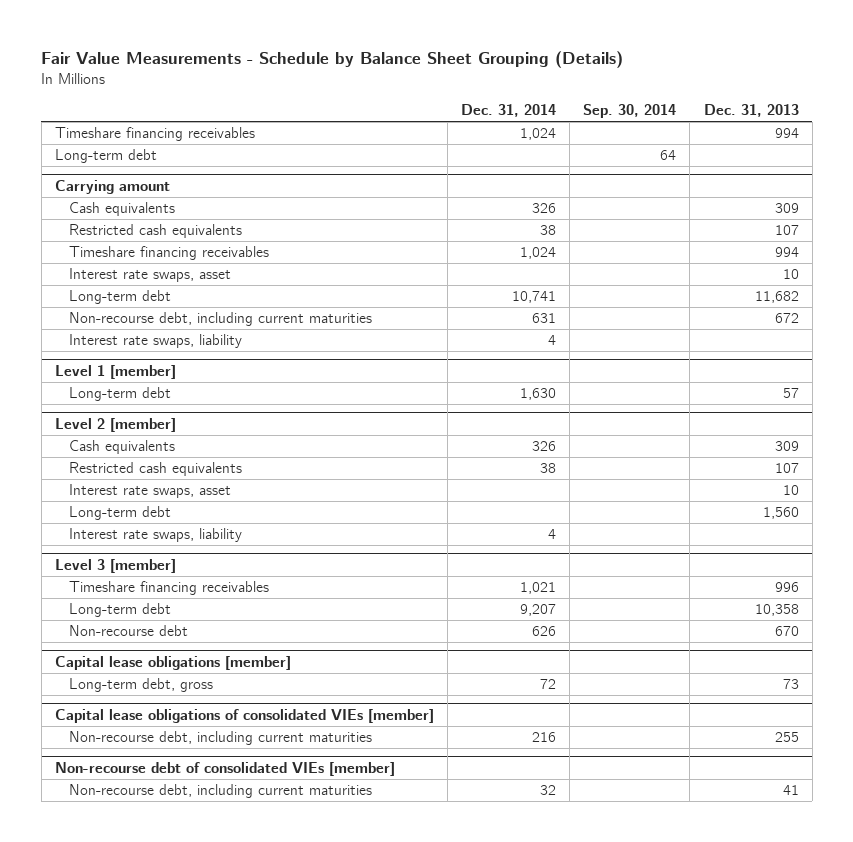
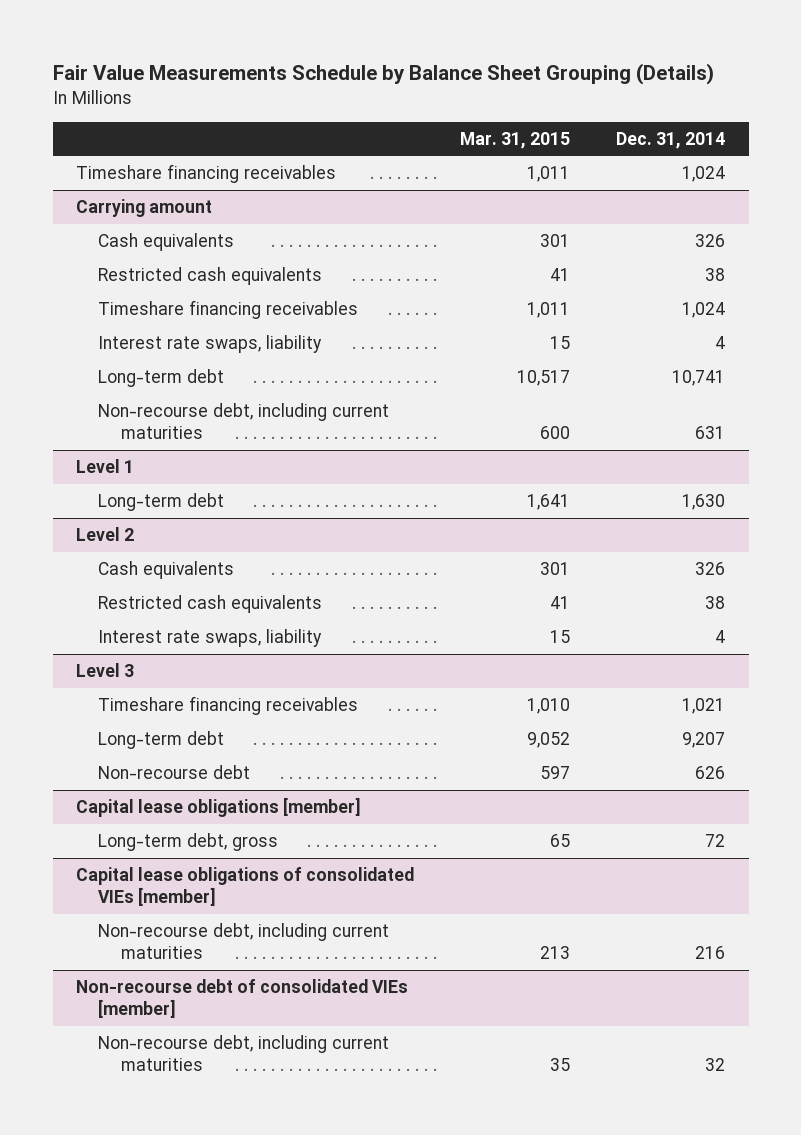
[41,51,624,69] Fair Value Measurements - Schedule by Balance Sheet Grouping (Details) -> [52,63,714,86] Fair Value Measurements Schedule by Balance Sheet Grouping (Details)
[583,104,677,119] Sep. 30, 2014 -> none
[703,104,799,118] Dec. 31, 2013 -> none
none -> [460,131,571,149] Mar. 31, 2015
[54,149,157,164] Long-term debt -> none
[69,268,232,283] Interest rate swaps, asset -> none
[69,334,243,349] Interest rate swaps, liability -> [98,335,323,354] Interest rate swaps, liability
[54,365,176,380] Level 1 [member] -> [75,459,134,474] Level 1
[54,418,176,433] Level 2 [member] -> [75,527,134,542] Level 2
[69,484,232,499] Interest rate swaps, asset -> none
[69,506,172,521] Long-term debt -> none
[54,559,176,574] Level 3 [member] -> [75,663,134,678] Level 3

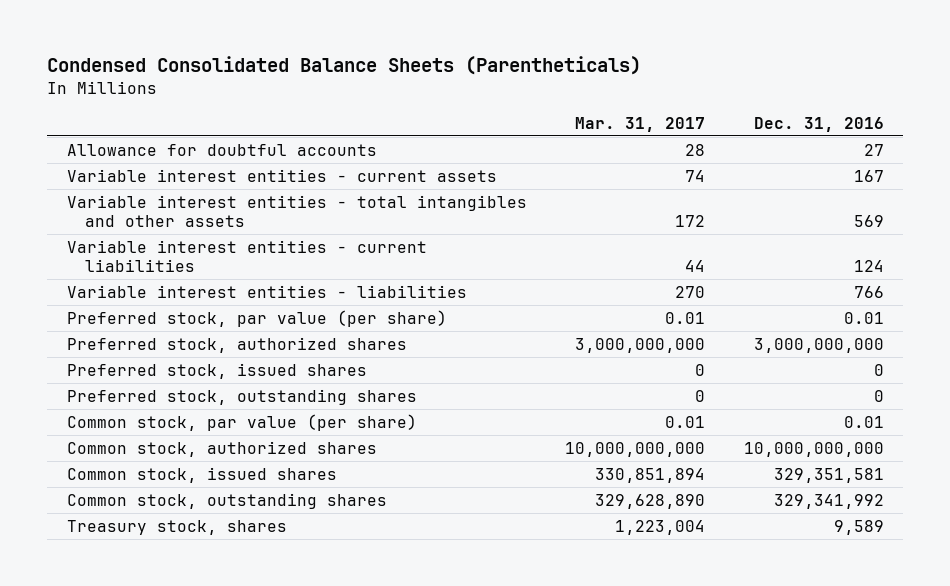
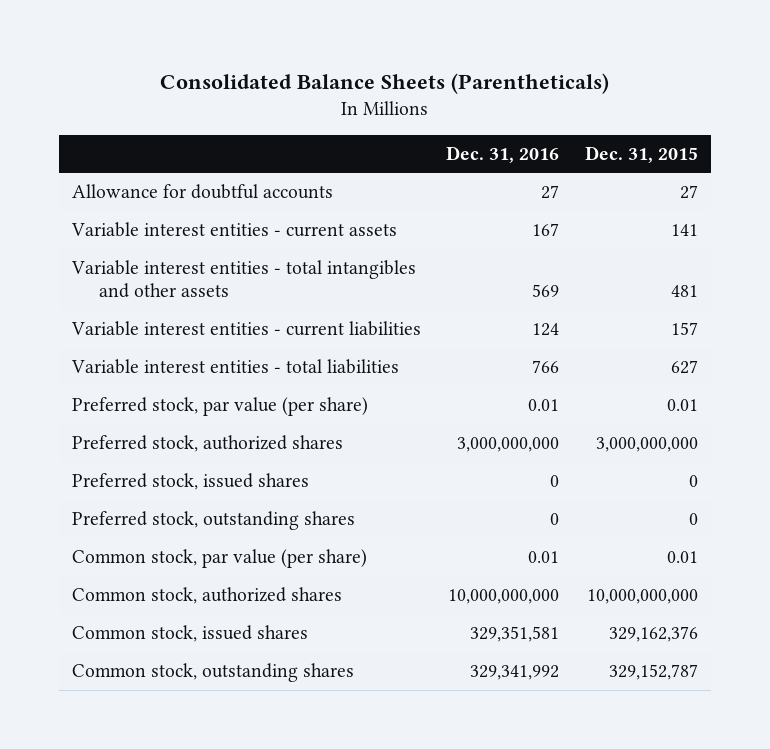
[47,56,642,76] Condensed Consolidated Balance Sheets (Parentheticals) -> [159,73,609,95] Consolidated Balance Sheets (Parentheticals)
[575,116,706,132] Mar. 31, 2017 -> none
none -> [584,145,698,163] Dec. 31, 2015
[66,284,467,298] Variable interest entities - liabilities -> [70,359,399,375] Variable interest entities - total liabilities
[66,519,287,535] Treasury stock, shares -> none

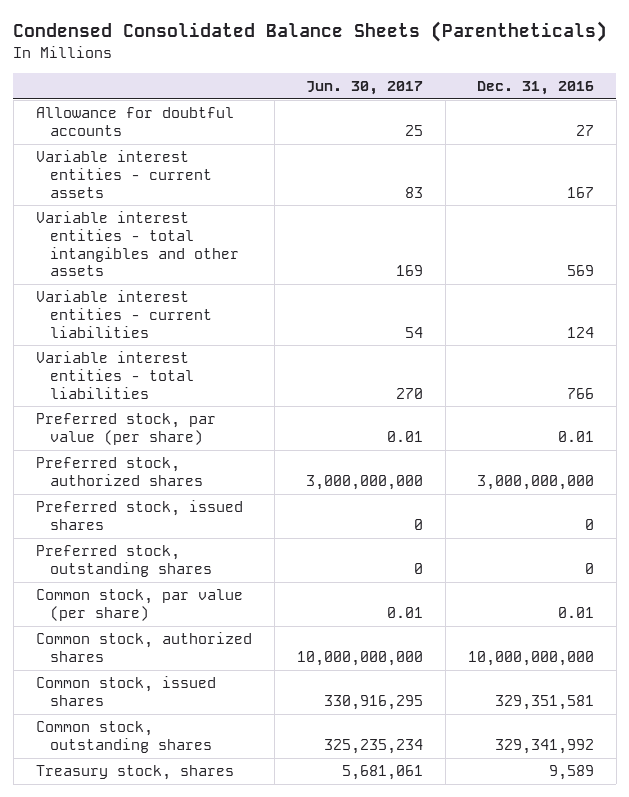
[159,73,609,95] Consolidated Balance Sheets (Parentheticals) -> [13,21,608,43] Condensed Consolidated Balance Sheets (Parentheticals)
[584,145,698,163] Dec. 31, 2015 -> none
none -> [305,81,423,96] Jun. 30, 2017
none -> [35,765,234,781] Treasury stock, shares

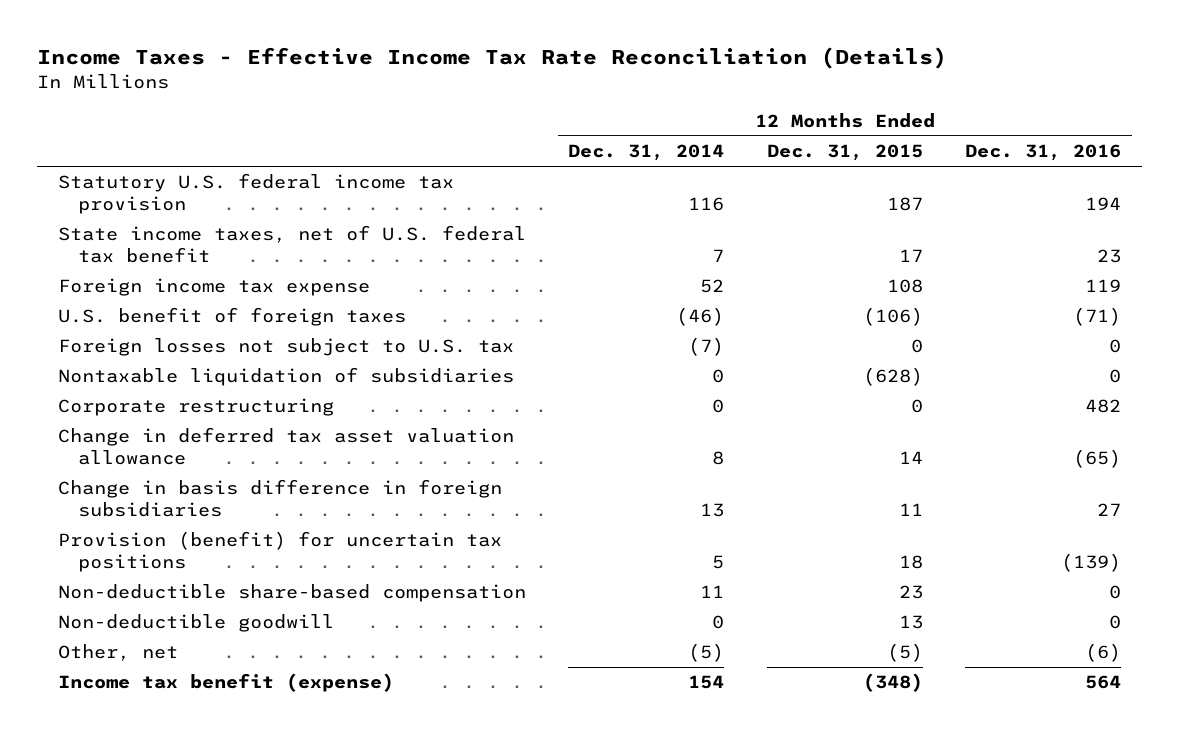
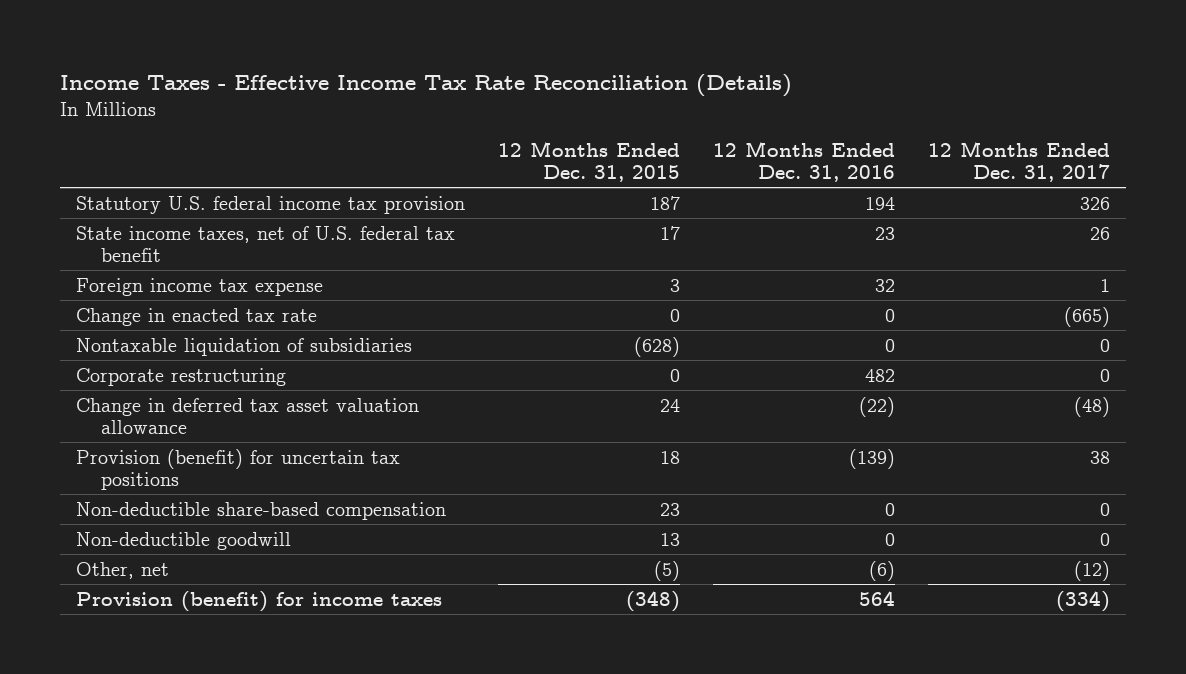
[568,144,725,162] Dec. 31, 2014 -> none
none -> [927,140,1110,182] 12 Months Ended Dec. 31, 2017
[58,307,407,327] U.S. benefit of foreign taxes -> none
[58,338,515,357] Foreign losses not subject to U.S. tax -> none
[886,279,923,294] 108 -> [670,278,681,292] 3
[1084,279,1121,293] 119 -> [874,278,895,292] 32
none -> [76,307,318,326] Change in enacted tax rate
[58,479,503,518] Change in basis difference in foreign subsidiaries -> none
[898,451,923,465] 14 -> [660,398,681,412] 24
[1072,449,1121,469] (65) -> [858,396,895,417] (22)
[58,673,395,693] Income tax benefit (expense) -> [76,590,443,612] Provision (benefit) for income taxes

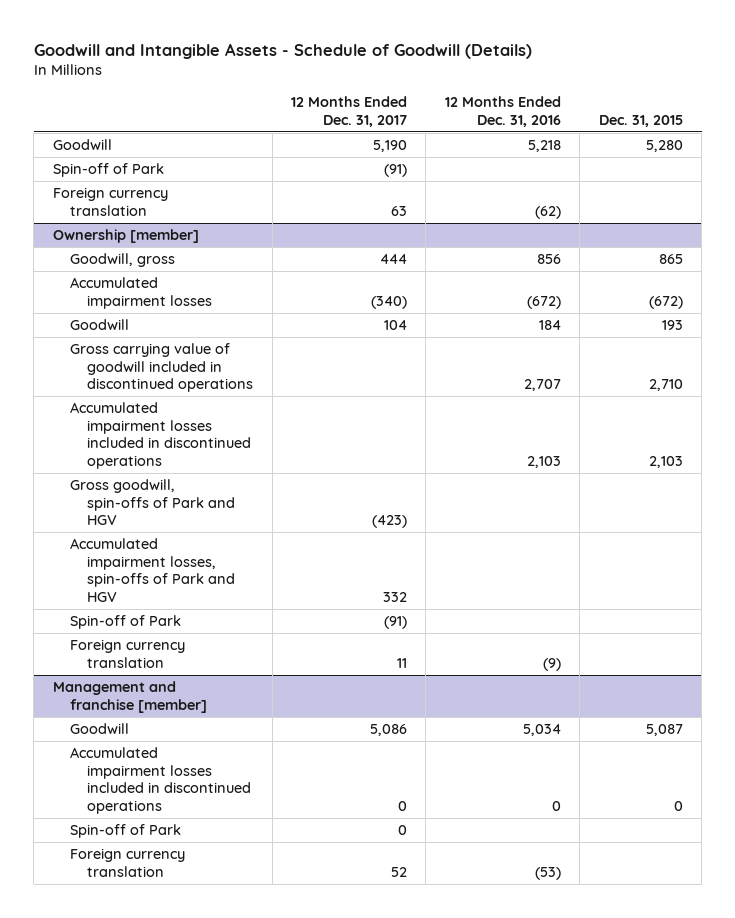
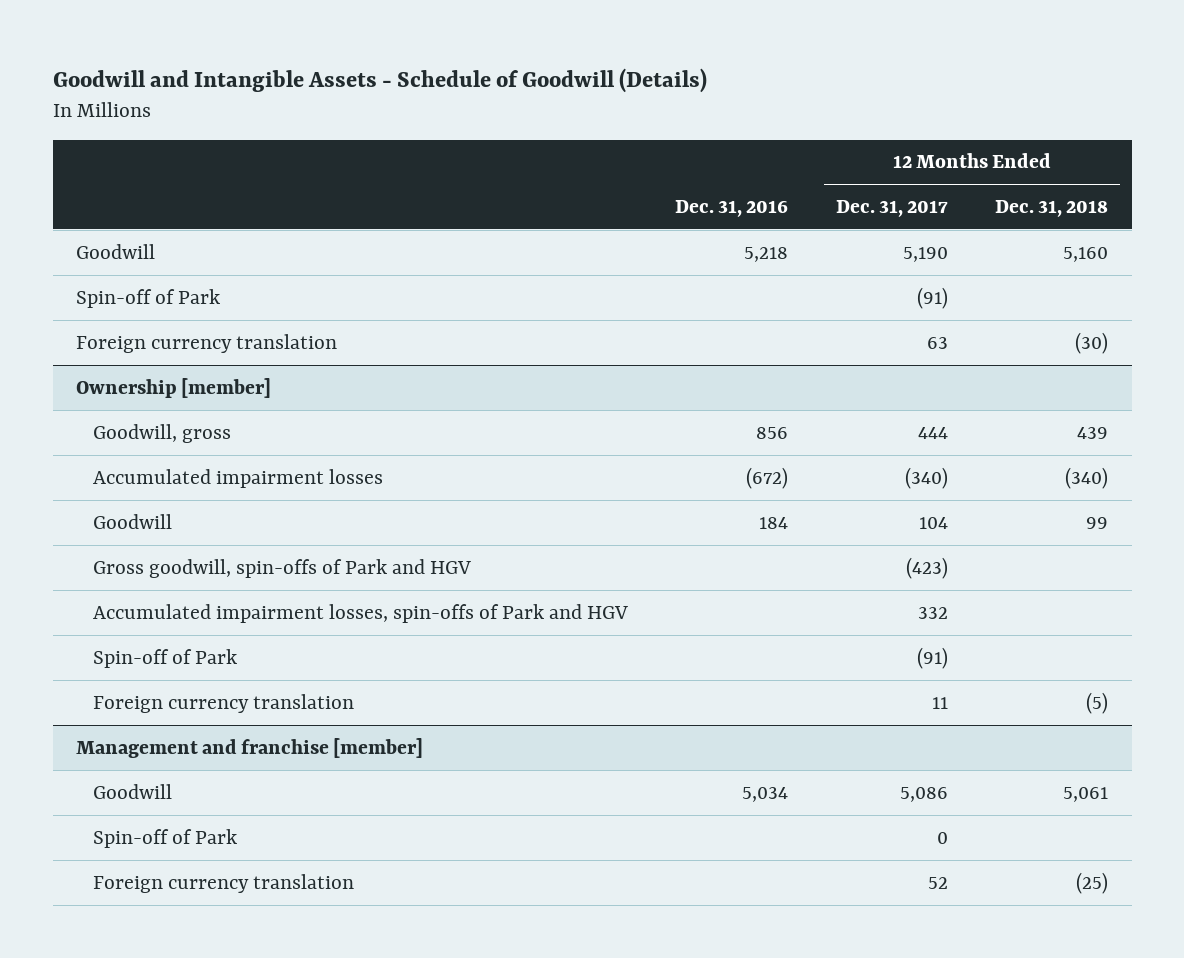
[444,96,561,127] 12 Months Ended Dec. 31, 2016 -> none
[598,114,683,127] Dec. 31, 2015 -> none
none -> [675,200,789,218] Dec. 31, 2016
none -> [994,200,1108,218] Dec. 31, 2018
[69,343,254,393] Gross carrying value of goodwill included in discontinued operations -> none
[69,402,252,469] Accumulated impairment losses included in discontinued operations -> none
[69,747,252,814] Accumulated impairment losses included in discontinued operations -> none

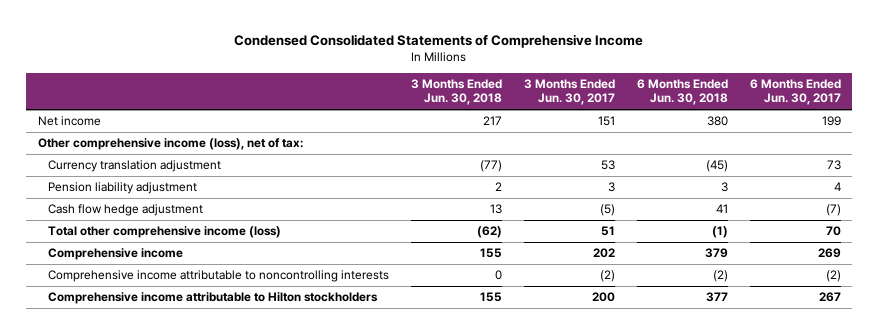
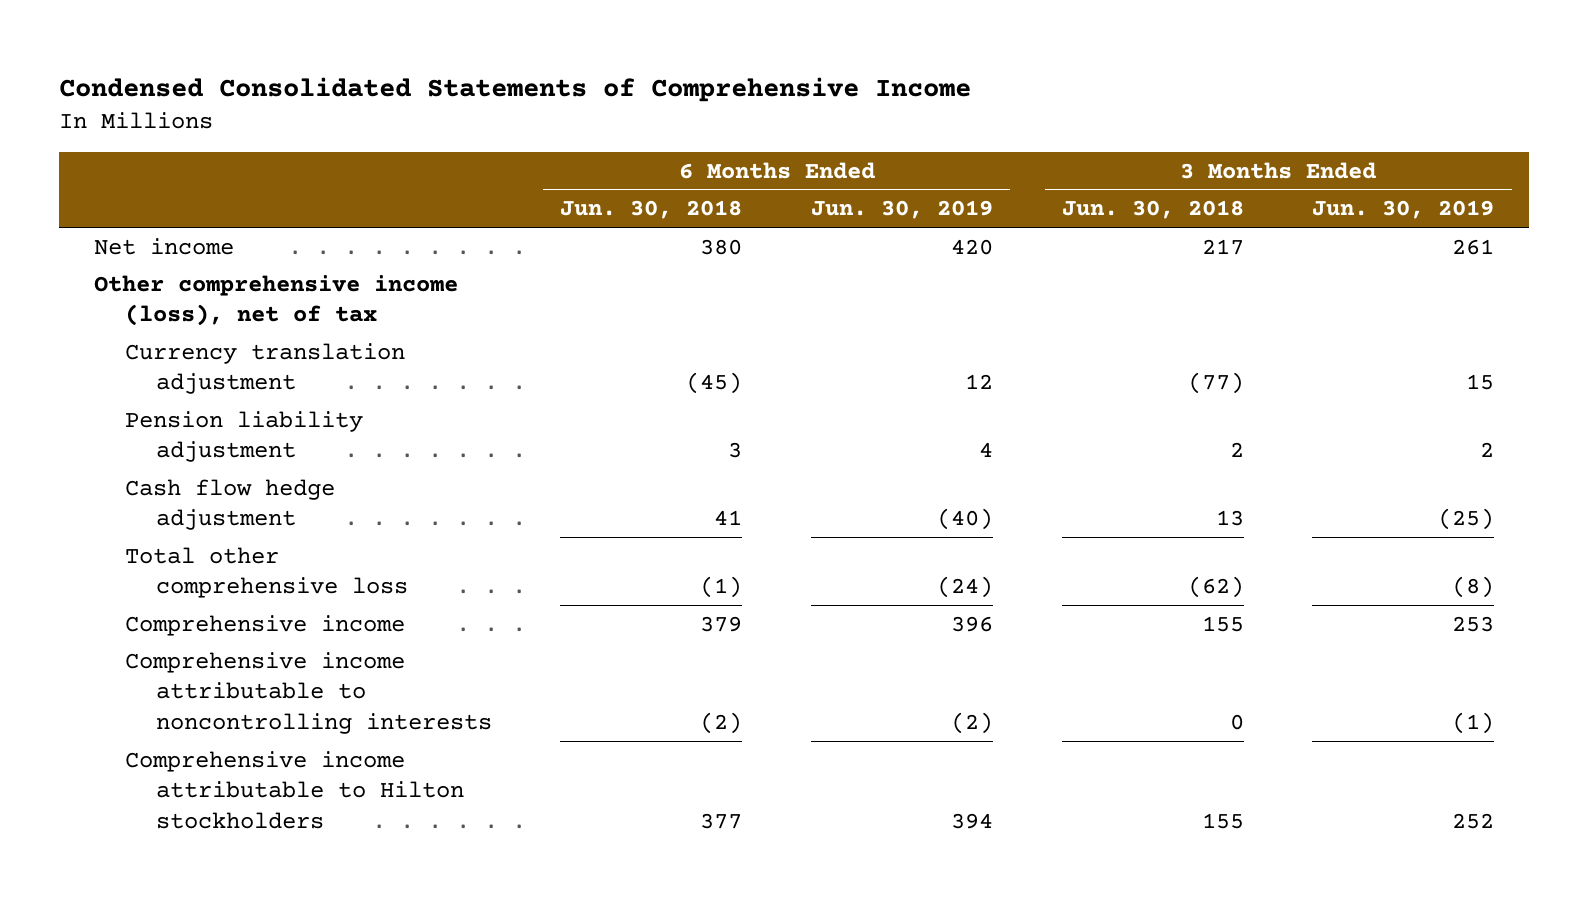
[523,79,615,106] 3 Months Ended Jun. 30, 2017 -> none
[750,79,842,106] 6 Months Ended Jun. 30, 2017 -> none
none -> [811,200,994,220] Jun. 30, 2019
none -> [1312,200,1495,220] Jun. 30, 2019
[37,138,303,151] Other comprehensive income (loss), net of tax: -> [93,274,458,327] Other comprehensive income (loss), net of tax
[47,226,281,239] Total other comprehensive income (loss) -> [124,546,408,599] Total other comprehensive loss

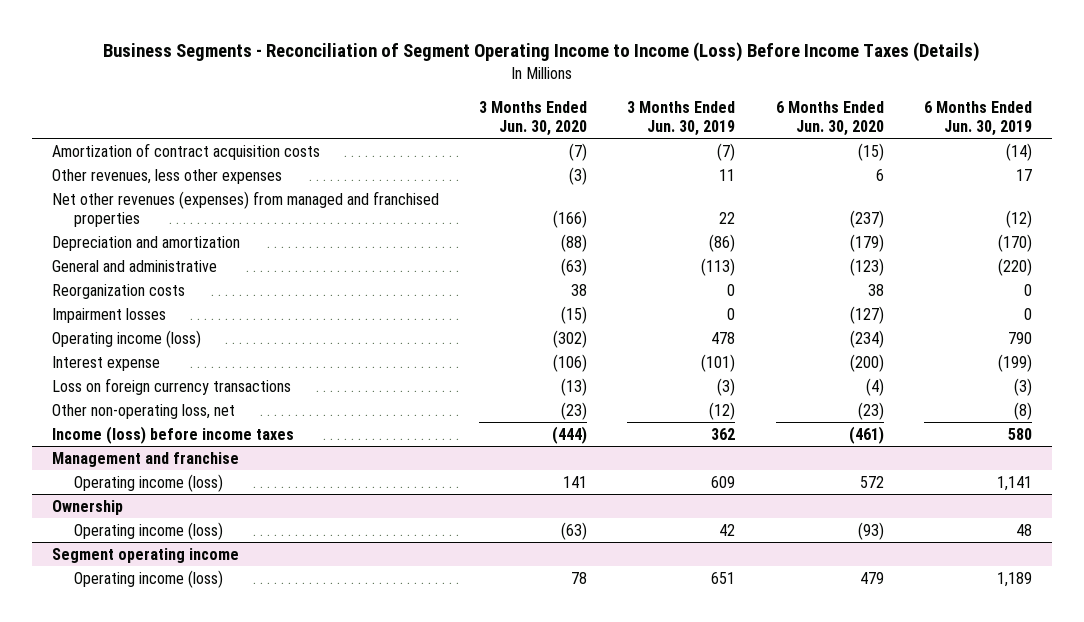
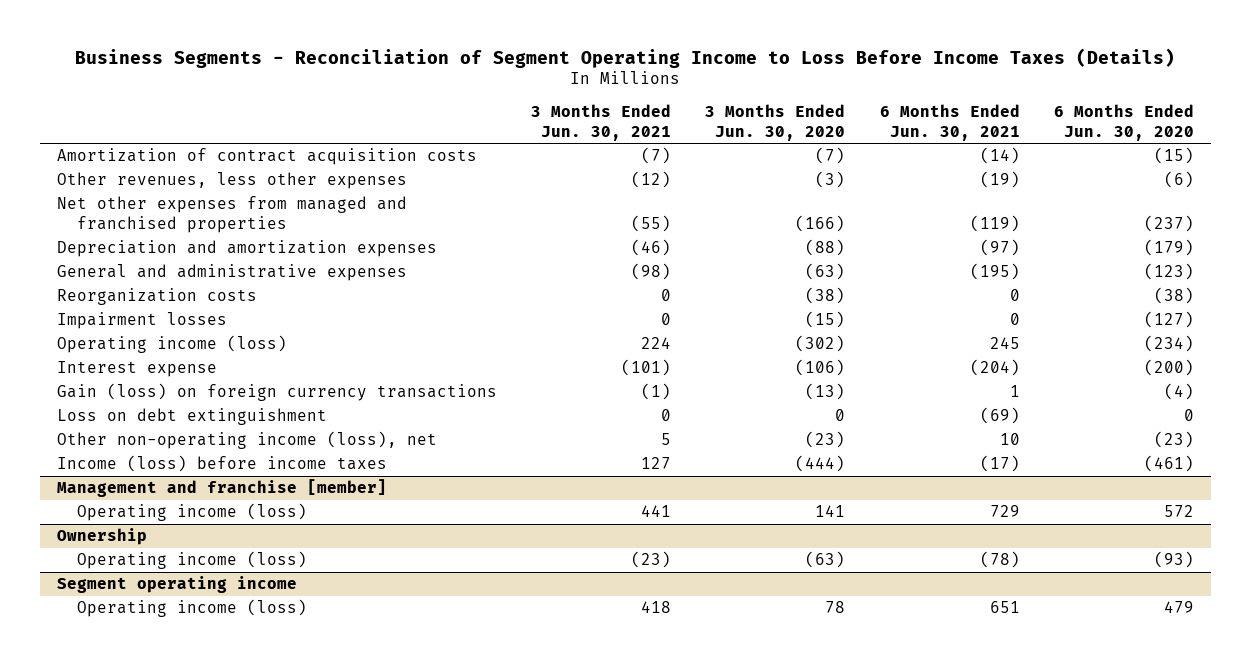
[102,41,980,62] Business Segments - Reconciliation of Segment Operating Income to Income (Loss) Before Income Taxes (Details) -> [75,47,1176,68] Business Segments - Reconciliation of Segment Operating Income to Loss Before Income Taxes (Details)
[627,100,736,137] 3 Months Ended Jun. 30, 2019 -> none
[923,100,1032,137] 6 Months Ended Jun. 30, 2019 -> none
none -> [531,103,672,141] 3 Months Ended Jun. 30, 2021
none -> [879,103,1020,141] 6 Months Ended Jun. 30, 2021
[875,168,884,181] 6 -> [1164,171,1195,189] (6)
[51,190,439,228] Net other revenues (expenses) from managed and franchised properties -> [56,196,407,234] Net other expenses from managed and franchised properties
[51,235,240,251] Depreciation and amortization -> [56,240,437,258] Depreciation and amortization expenses
[51,259,217,272] General and administrative -> [56,264,407,282] General and administrative expenses
[571,283,588,296] 38 -> [805,287,846,305] (38)
[867,283,884,296] 38 -> [1154,287,1195,305] (38)
[51,377,291,395] Loss on foreign currency transactions -> [56,383,497,402] Gain (loss) on foreign currency transactions
none -> [56,408,327,426] Loss on debt extinguishment
[51,403,235,419] Other non-operating loss, net -> [56,431,437,450] Other non-operating income (loss), net
[51,451,239,467] Management and franchise -> [56,479,387,498] Management and franchise [member]

